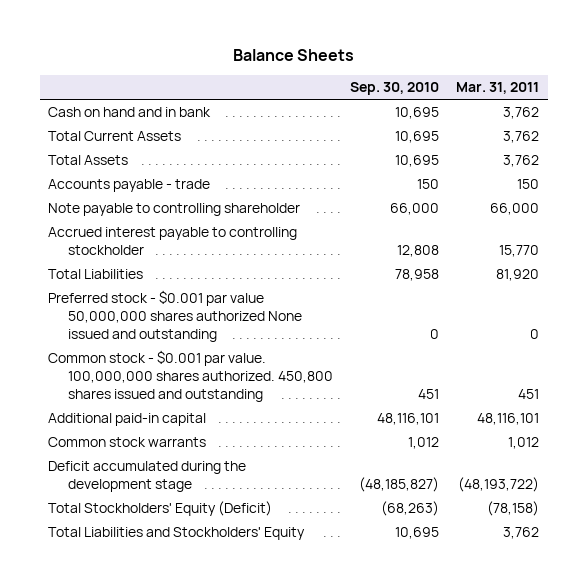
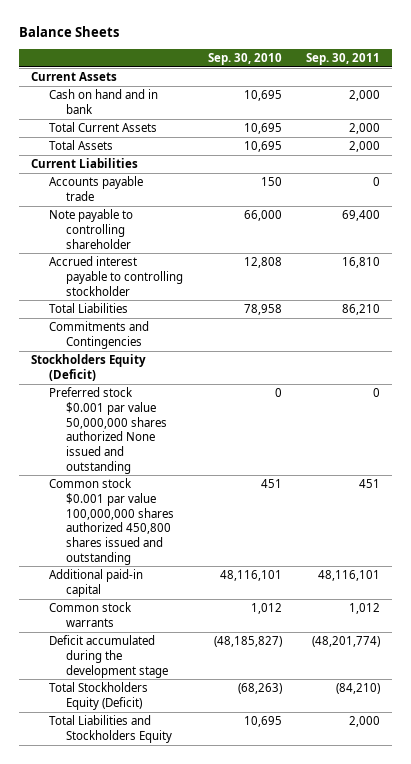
[456,82,540,95] Mar. 31, 2011 -> none
none -> [305,52,380,65] Sep. 30, 2011
none -> [31,72,118,82] Current Assets
none -> [31,158,139,169] Current Liabilities
[48,179,211,193] Accounts payable - trade -> [48,176,143,201] Accounts payable trade
none -> [48,321,149,349] Commitments and Contingencies
none -> [31,354,147,381] Stockholders Equity (Deficit)
[48,290,302,343] Preferred stock - $0.001 par value 50,000,000 shares authorized None issued and outstanding -> [48,387,168,474] Preferred stock $0.001 par value 50,000,000 shares authorized None issued and outstanding
[48,350,333,403] Common stock - $0.001 par value. 100,000,000 shares authorized. 450,800 shares issued and outstanding -> [48,478,175,565] Common stock $0.001 par value 100,000,000 shares authorized 450,800 shares issued and outstanding
[48,501,273,517] Total Stockholders' Equity (Deficit) -> [48,682,148,710] Total Stockholders Equity (Deficit)
[48,527,306,541] Total Liabilities and Stockholders' Equity -> [48,715,173,743] Total Liabilities and Stockholders Equity

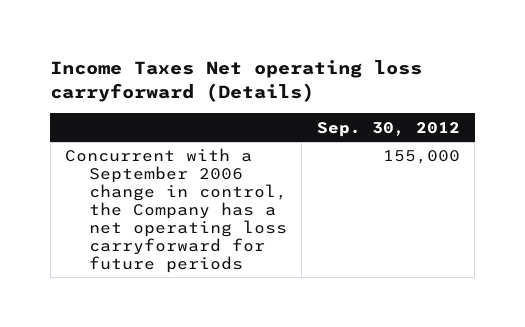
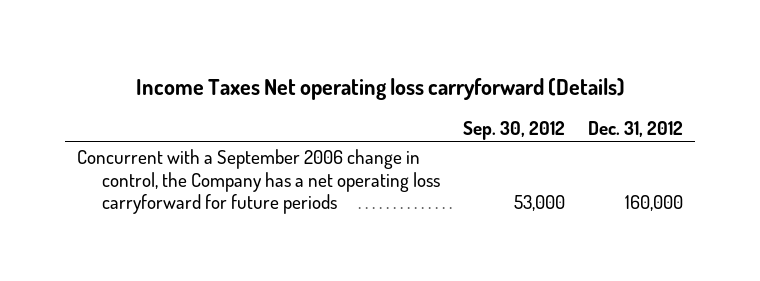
none -> [588,121,684,138] Dec. 31, 2012
[382,150,460,165] 155,000 -> [514,195,566,212] 53,000

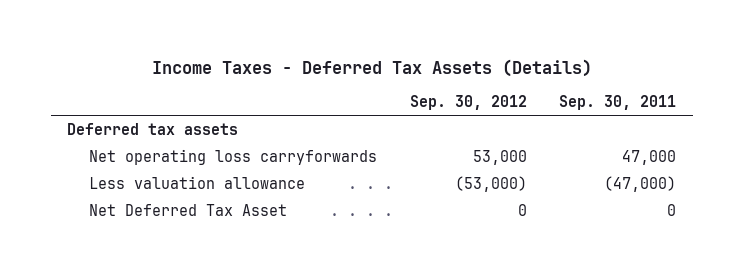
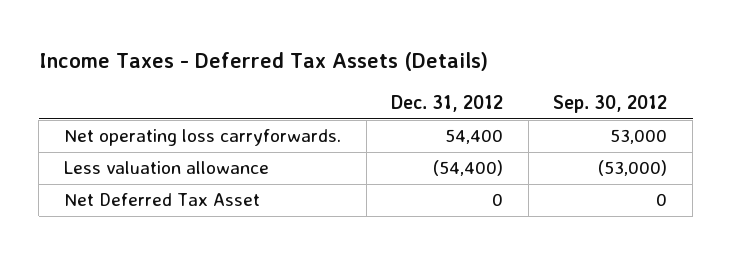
[559,95,677,111] Sep. 30, 2011 -> none
none -> [391,95,504,113] Dec. 31, 2012
[67,122,239,135] Deferred tax assets -> none
[88,148,377,165] Net operating loss carryforwards -> [63,129,341,147] Net operating loss carryforwards.

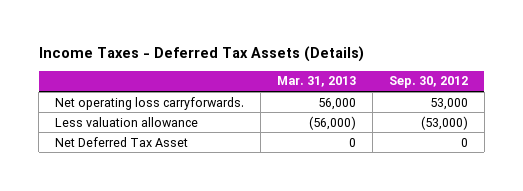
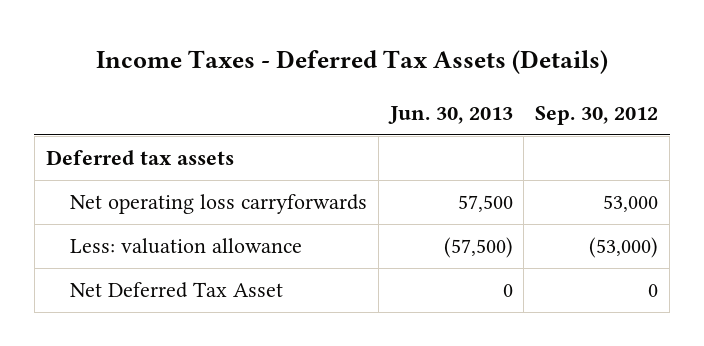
[276,76,356,88] Mar. 31, 2013 -> none
none -> [387,105,513,124] Jun. 30, 2013
none -> [45,150,234,166] Deferred tax assets
[55,96,245,110] Net operating loss carryforwards. -> [69,194,367,215] Net operating loss carryforwards
[55,116,199,127] Less valuation allowance -> [69,238,302,255] Less: valuation allowance

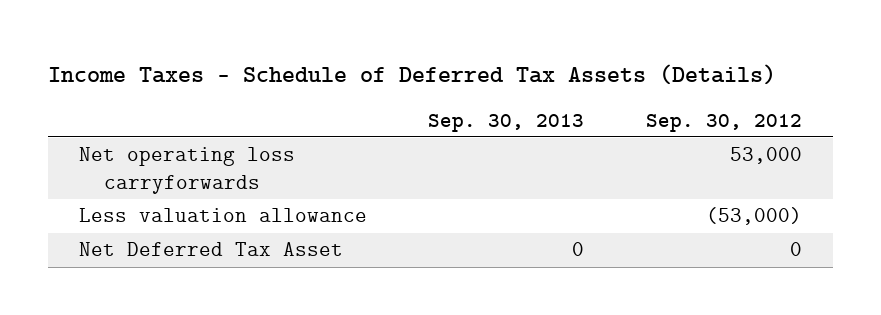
[96,50,609,75] Income Taxes - Deferred Tax Assets (Details) -> [47,63,776,85] Income Taxes - Schedule of Deferred Tax Assets (Details)
[387,105,513,124] Jun. 30, 2013 -> none
none -> [428,113,585,132] Sep. 30, 2013
[45,150,234,166] Deferred tax assets -> none
[69,238,302,255] Less: valuation allowance -> [78,208,367,223] Less valuation allowance

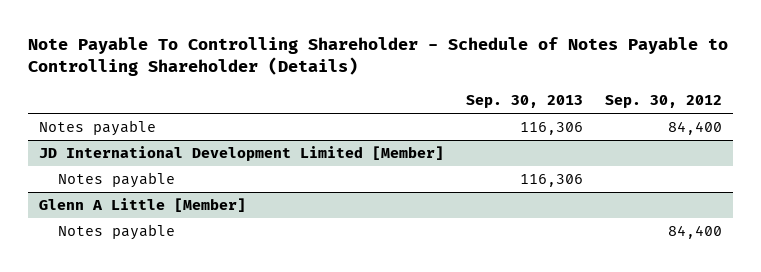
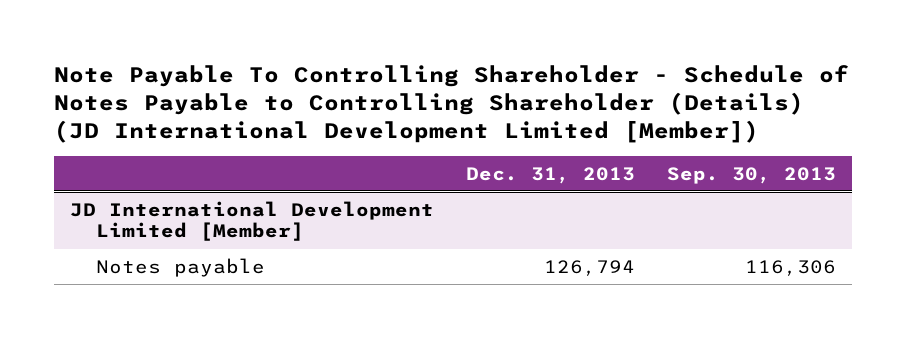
[27,37,728,77] Note Payable To Controlling Shareholder - Schedule of Notes Payable to Controlling Shareholder (Details) -> [53,64,849,143] Note Payable To Controlling Shareholder - Schedule of Notes Payable to Controlling Shareholder (Details) (JD International Development Limited [Member])
[605,94,723,108] Sep. 30, 2012 -> none
none -> [465,166,635,184] Dec. 31, 2013
[38,120,156,137] Notes payable -> none
[38,198,246,213] Glenn A Little [Member] -> none
[58,224,176,241] Notes payable -> none

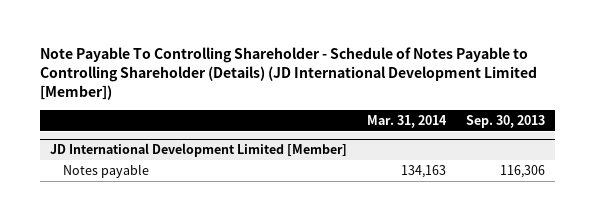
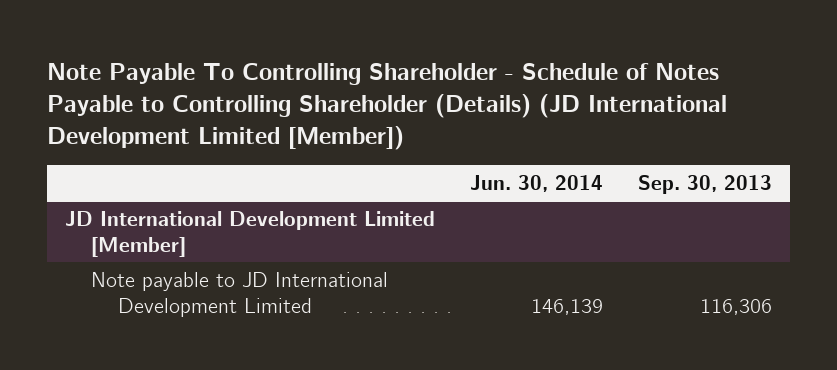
[367,114,448,128] Mar. 31, 2014 -> none
none -> [470,175,604,193] Jun. 30, 2014
[63,163,150,178] Notes payable -> [91,271,389,318] Note payable to JD International Development Limited

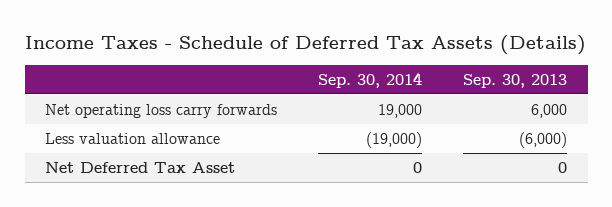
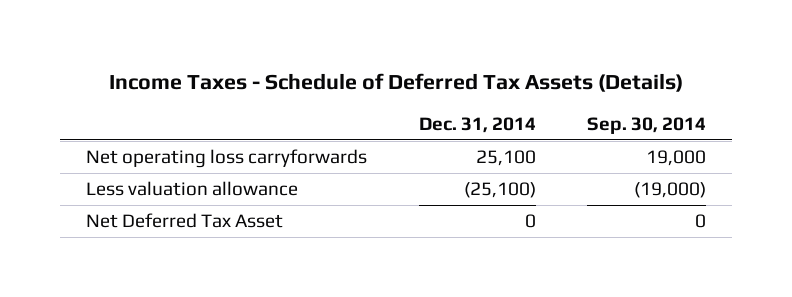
[463,73,568,88] Sep. 30, 2013 -> none
none -> [418,116,536,133] Dec. 31, 2014
[45,103,278,118] Net operating loss carry forwards -> [85,149,367,169] Net operating loss carryforwards

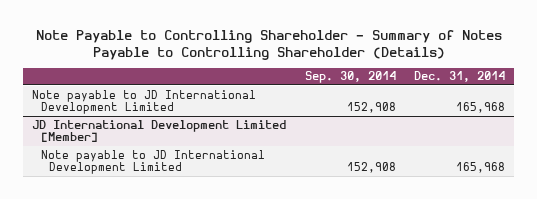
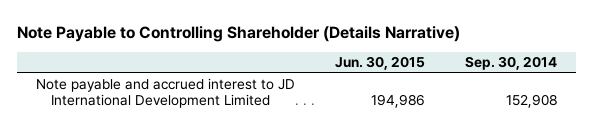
[35,29,502,60] Note Payable to Controlling Shareholder - Summary of Notes Payable to Controlling Shareholder (Details) -> [16,26,460,43] Note Payable to Controlling Shareholder (Details Narrative)
[413,71,505,83] Dec. 31, 2014 -> none
none -> [334,56,425,71] Jun. 30, 2015
[32,119,287,143] JD International Development Limited [Member] -> none
[40,149,265,175] Note payable to JD International Development Limited -> none
[32,89,257,115] Note payable to JD International Development Limited -> [36,78,296,109] Note payable and accrued interest to JD International Development Limited

